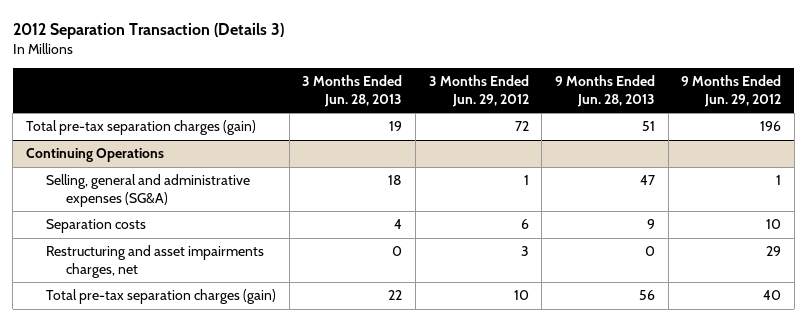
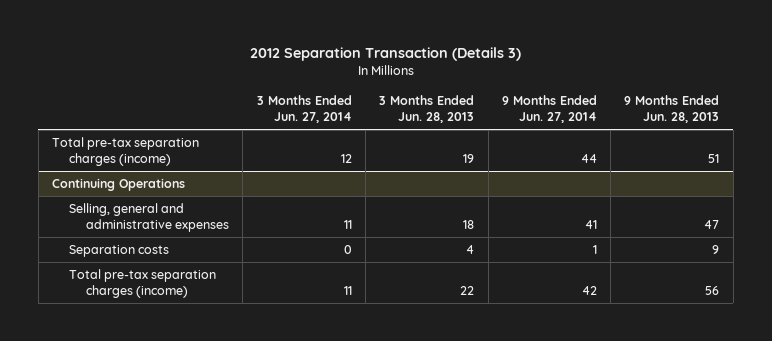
[428,74,529,107] 3 Months Ended Jun. 29, 2012 -> none
[681,74,782,107] 9 Months Ended Jun. 29, 2012 -> none
none -> [256,94,352,124] 3 Months Ended Jun. 27, 2014
none -> [501,94,597,124] 9 Months Ended Jun. 27, 2014
[26,120,257,136] Total pre-tax separation charges (gain) -> [52,136,200,167] Total pre-tax separation charges (income)
[46,174,251,207] Selling, general and administrative expenses (SG&A) -> [69,202,229,233] Selling, general and administrative expenses
[46,245,265,278] Restructuring and asset impairments charges, net -> none
[46,289,277,305] Total pre-tax separation charges (gain) -> [69,268,217,299] Total pre-tax separation charges (income)

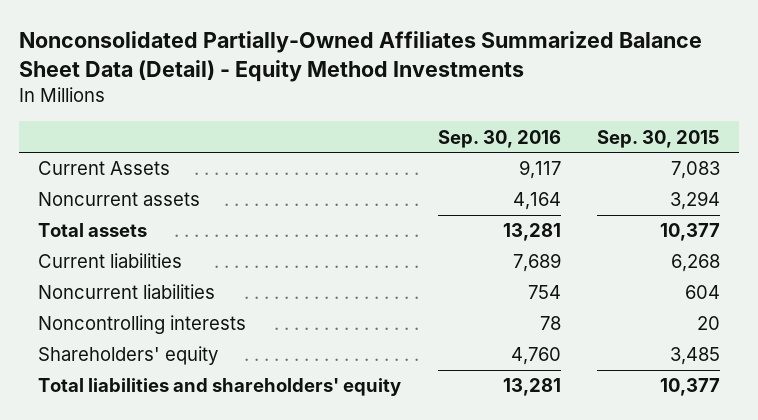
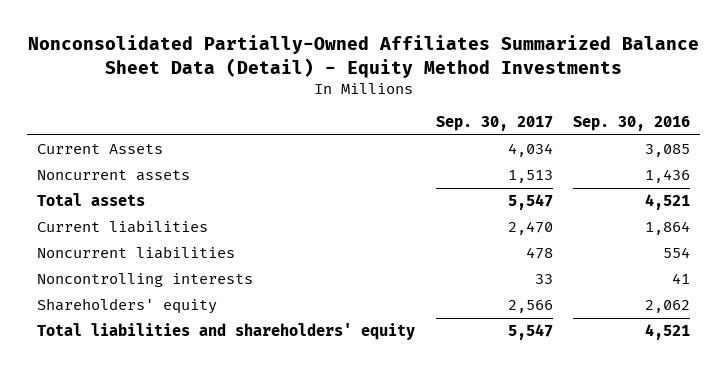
[597,129,721,148] Sep. 30, 2015 -> none
none -> [435,116,553,132] Sep. 30, 2017
[518,160,561,180] 9,117 -> [645,144,691,158] 3,085
[512,192,561,211] 4,164 -> [645,169,691,184] 1,436
[502,223,561,242] 13,281 -> [645,194,691,211] 4,521
[512,253,561,273] 7,689 -> [645,221,691,236] 1,864
[527,285,561,300] 754 -> [663,247,691,259] 554
[539,316,561,331] 78 -> [672,273,691,285] 41
[510,347,561,366] 4,760 -> [645,300,691,314] 2,062
[502,378,561,397] 13,281 -> [645,324,691,341] 4,521

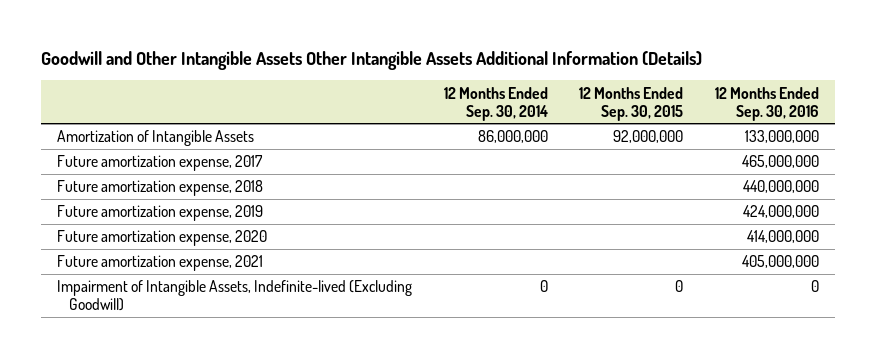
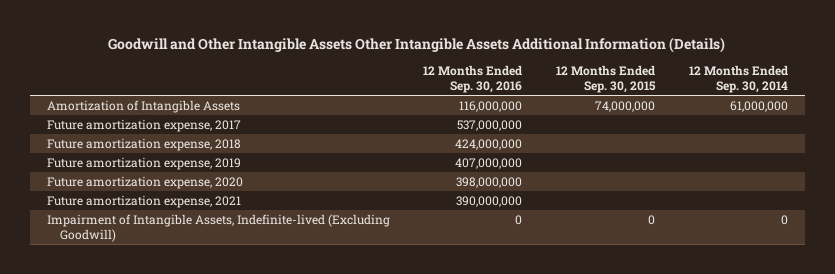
[477,130,548,144] 86,000,000 -> [729,101,788,113] 61,000,000
[613,130,684,144] 92,000,000 -> [595,101,656,113] 74,000,000
[745,130,820,144] 133,000,000 -> [459,101,523,113] 116,000,000
[742,155,820,169] 465,000,000 -> [457,120,523,132] 537,000,000
[743,180,820,194] 440,000,000 -> [455,139,523,151] 424,000,000
[743,205,820,219] 424,000,000 -> [455,158,523,170] 407,000,000
[747,230,820,244] 414,000,000 -> [456,177,523,189] 398,000,000
[742,255,820,269] 405,000,000 -> [456,196,523,208] 390,000,000

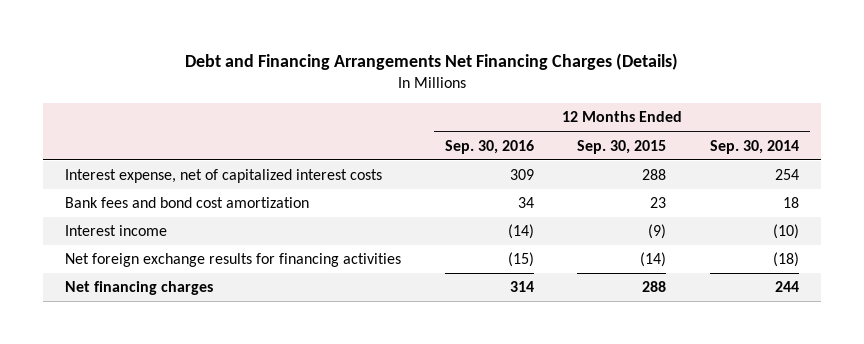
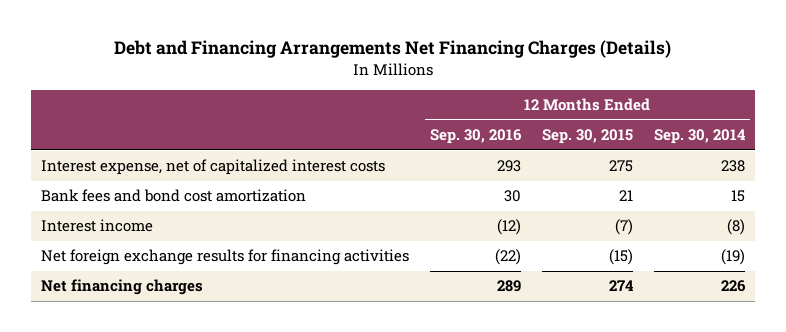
[509,169,534,181] 309 -> [496,160,521,173] 293
[642,169,667,181] 288 -> [608,160,633,173] 275
[775,169,800,181] 254 -> [720,160,745,173] 238
[517,197,534,209] 34 -> [503,190,521,203] 30
[650,197,667,209] 23 -> [618,190,633,202] 21
[783,197,800,209] 18 -> [730,190,745,203] 15
[507,224,534,240] (14) -> [496,219,521,236] (12)
[648,224,667,240] (9) -> [614,219,633,236] (7)
[773,224,800,240] (10) -> [726,219,745,236] (8)
[507,252,534,268] (15) -> [494,249,521,266] (22)
[640,252,667,268] (14) -> [608,249,633,266] (15)
[773,252,800,268] (18) -> [720,249,745,266] (19)
[509,281,534,293] 314 -> [496,280,521,293] 289
[642,281,667,293] 288 -> [608,280,634,292] 274
[775,281,800,293] 244 -> [720,280,746,293] 226

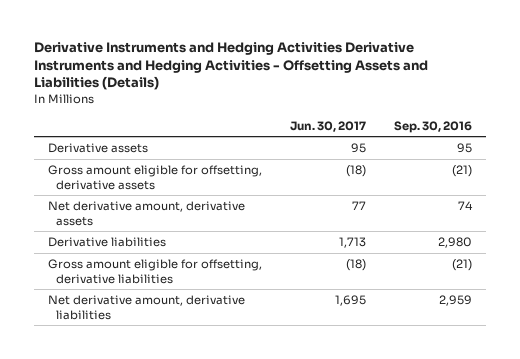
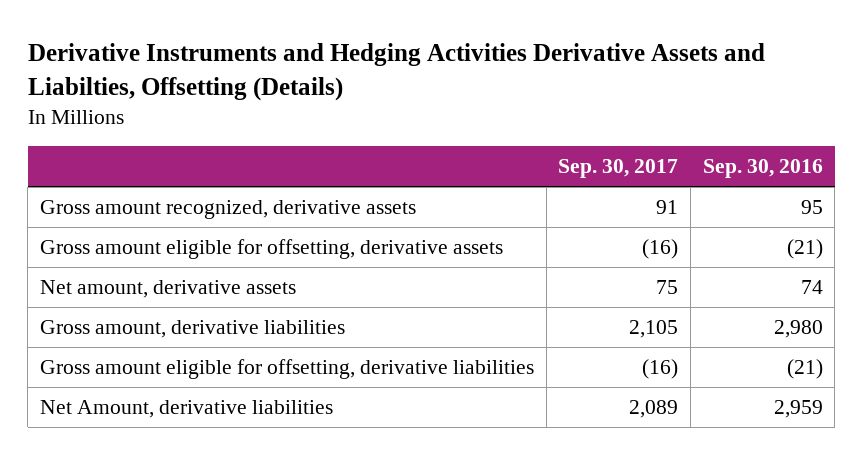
[34,41,429,91] Derivative Instruments and Hedging Activities Derivative Instruments and Hedging Activities - Offsetting Assets and Liabilities (Details) -> [27,43,765,101] Derivative Instruments and Hedging Activities Derivative Assets and Liabilties, Offsetting (Details)
[290,120,367,132] Jun. 30, 2017 -> none
none -> [558,158,679,178] Sep. 30, 2017
[48,143,149,154] Derivative assets -> [39,200,416,220] Gross amount recognized, derivative assets
[48,201,246,226] Net derivative amount, derivative assets -> [39,280,296,299] Net amount, derivative assets
[48,237,167,248] Derivative liabilities -> [39,320,345,339] Gross amount, derivative liabilities
[48,295,246,320] Net derivative amount, derivative liabilities -> [39,400,333,419] Net Amount, derivative liabilities

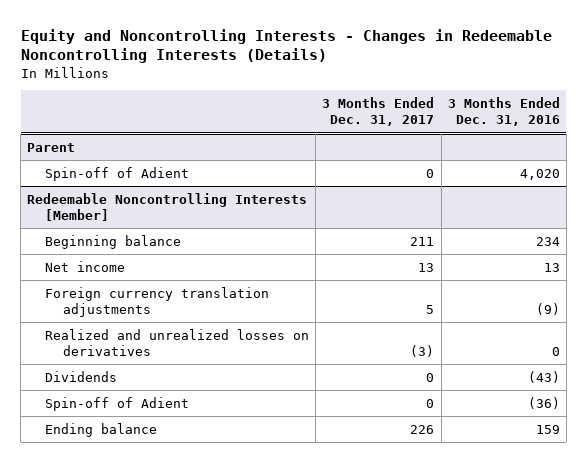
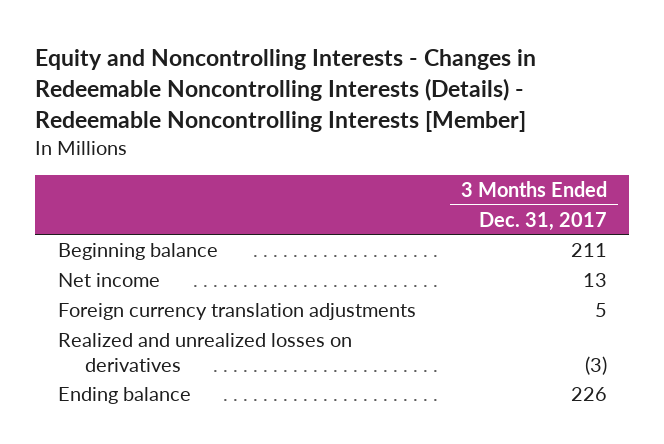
[20,28,552,64] Equity and Noncontrolling Interests - Changes in Redeemable Noncontrolling Interests (Details) -> [35,49,537,133] Equity and Noncontrolling Interests - Changes in Redeemable Noncontrolling Interests (Details) - Redeemable Noncontrolling Interests [Member]
[447,97,560,127] 3 Months Ended Dec. 31, 2016 -> none
[27,142,76,152] Parent -> none
[45,166,190,181] Spin-off of Adient -> none
[27,192,308,221] Redeemable Noncontrolling Interests [Member] -> none
[45,370,118,382] Dividends -> none
[45,396,190,411] Spin-off of Adient -> none

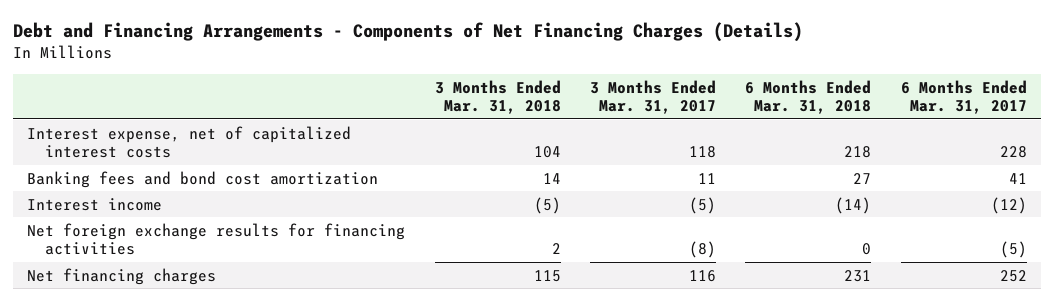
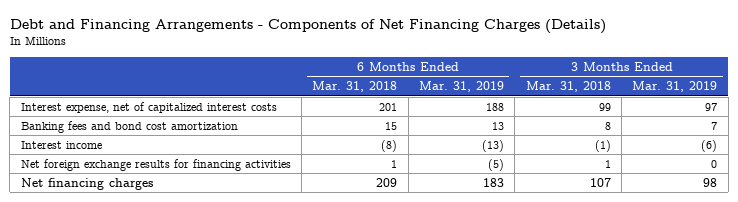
[589,79,716,115] 3 Months Ended Mar. 31, 2017 -> none
[900,79,1027,115] 6 Months Ended Mar. 31, 2017 -> none
none -> [419,81,505,93] Mar. 31, 2019
none -> [632,81,718,93] Mar. 31, 2019
[533,146,561,159] 104 -> [598,102,611,111] 99
[844,146,872,159] 218 -> [379,102,398,111] 201
[542,172,561,184] 14 -> [604,121,611,130] 8
[853,172,872,184] 27 -> [385,121,398,130] 15
[533,196,561,214] (5) -> [594,139,611,152] (1)
[835,196,872,214] (14) -> [381,139,398,152] (8)
[551,243,561,255] 2 -> [604,159,611,168] 1
[862,243,872,256] 0 -> [391,159,398,168] 1
[533,269,561,282] 115 -> [589,177,611,187] 107
[844,269,872,282] 231 -> [376,177,398,187] 209

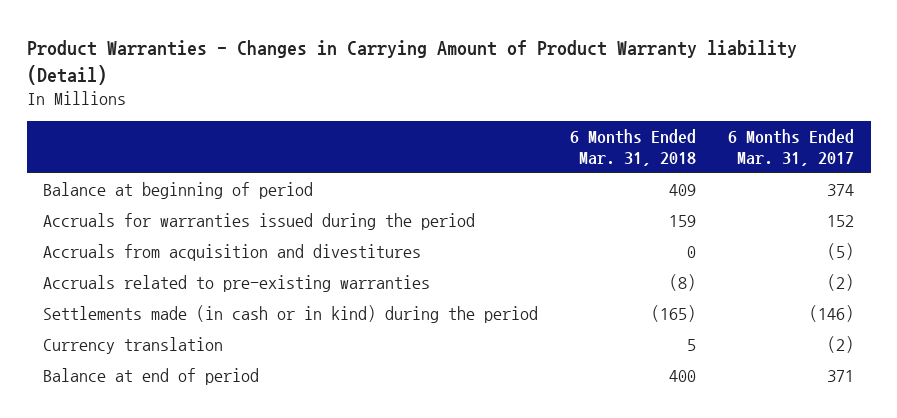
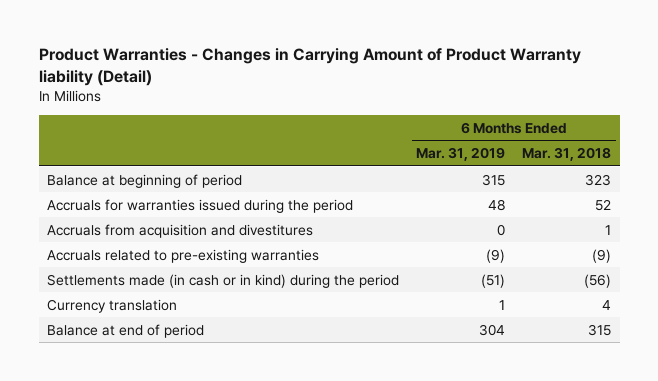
[728,129,855,167] 6 Months Ended Mar. 31, 2017 -> none
none -> [416,146,506,161] Mar. 31, 2019
[669,183,697,196] 409 -> [585,173,612,186] 323
[669,214,697,227] 159 -> [595,198,612,211] 52
[687,245,697,258] 0 -> [605,224,612,235] 1
[669,273,697,291] (8) -> [592,248,612,263] (9)
[651,304,697,322] (165) -> [584,273,612,288] (56)
[687,338,697,351] 5 -> [602,299,612,310] 4
[669,369,697,382] 400 -> [588,323,612,336] 315

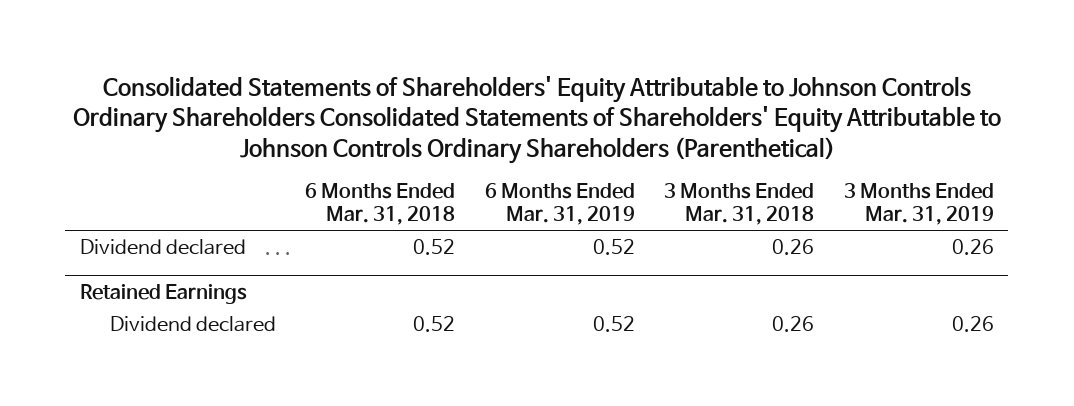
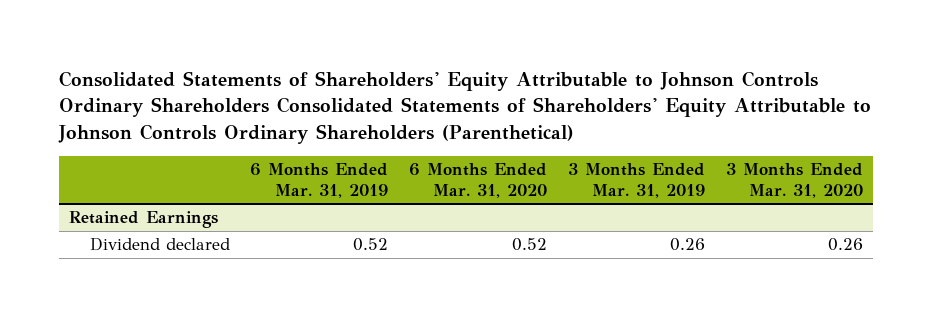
[305,183,456,225] 6 Months Ended Mar. 31, 2018 -> none
[664,183,815,225] 3 Months Ended Mar. 31, 2018 -> none
none -> [409,163,548,198] 6 Months Ended Mar. 31, 2020
none -> [725,163,863,198] 3 Months Ended Mar. 31, 2020
[79,239,246,256] Dividend declared -> none

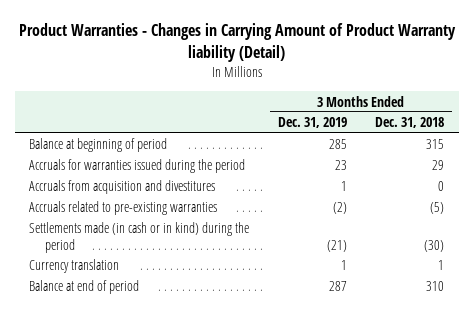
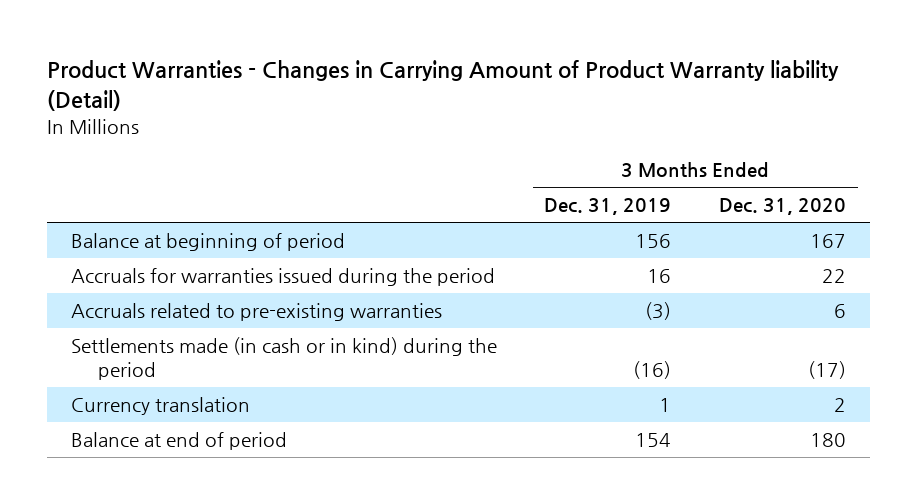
[375,117,445,129] Dec. 31, 2018 -> none
none -> [719,198,847,216] Dec. 31, 2020
[28,180,215,195] Accruals from acquisition and divestitures -> none
[328,139,347,150] 285 -> [635,234,672,249] 156
[334,160,347,171] 23 -> [647,269,672,284] 16
[332,202,347,215] (2) -> [645,302,672,321] (3)
[326,239,347,252] (21) -> [633,360,672,379] (16)
[328,281,347,292] 287 -> [635,433,672,448] 154

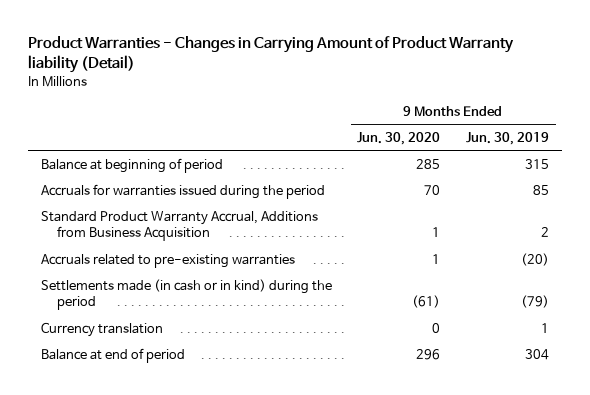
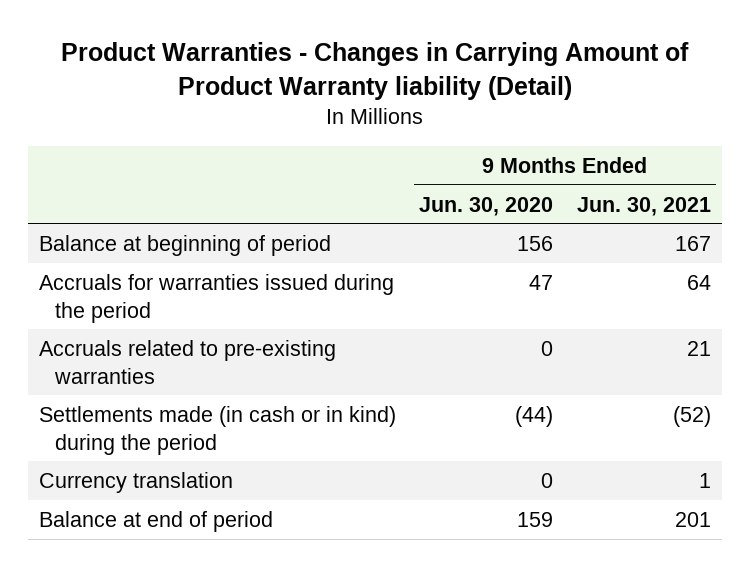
[466,132,550,146] Jun. 30, 2019 -> none
none -> [576,196,711,216] Jun. 30, 2021
[40,210,318,242] Standard Product Warranty Accrual, Additions from Business Acquisition -> none
[416,158,441,169] 285 -> [517,235,554,251] 156
[424,184,441,195] 70 -> [529,274,554,290] 47
[432,253,441,264] 1 -> [541,340,554,356] 0
[412,295,441,309] (61) -> [515,405,554,427] (44)
[416,348,441,360] 296 -> [517,511,554,527] 159

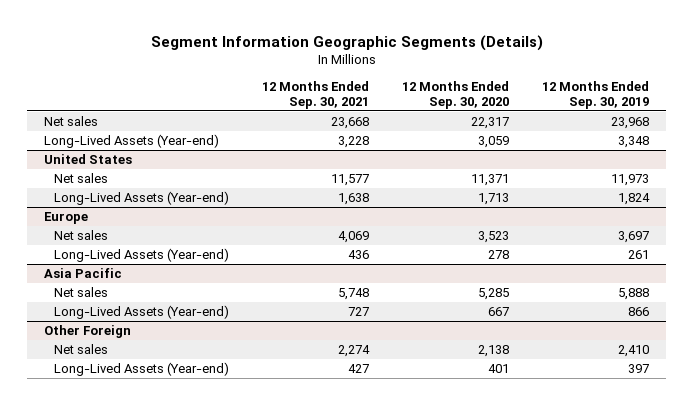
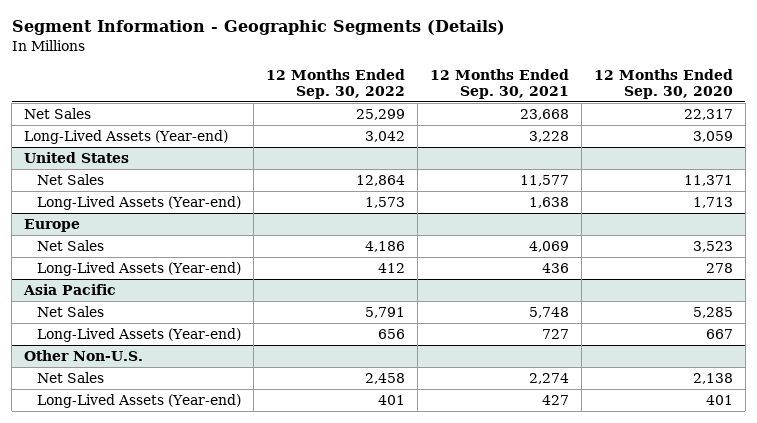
[150,35,543,52] Segment Information Geographic Segments (Details) -> [11,20,505,36] Segment Information - Geographic Segments (Details)
[542,81,650,110] 12 Months Ended Sep. 30, 2019 -> none
none -> [265,69,405,99] 12 Months Ended Sep. 30, 2022
[43,115,98,126] Net sales -> [24,108,92,120] Net Sales
[53,172,108,183] Net sales -> [37,174,105,186] Net Sales
[53,229,108,240] Net sales -> [37,240,105,252] Net Sales
[53,286,108,297] Net sales -> [37,306,105,318] Net Sales
[43,324,131,338] Other Foreign -> [24,350,144,362] Other Non-U.S.
[53,343,108,354] Net sales -> [37,372,105,384] Net Sales

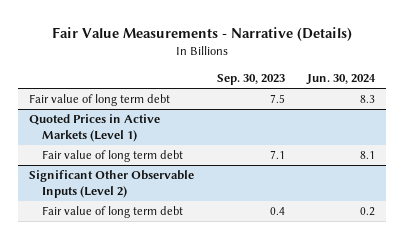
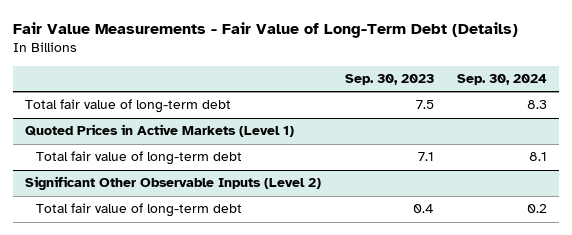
[52,26,353,41] Fair Value Measurements - Narrative (Details) -> [13,22,519,39] Fair Value Measurements - Fair Value of Long-Term Debt (Details)
[305,74,376,86] Jun. 30, 2024 -> none
none -> [457,74,548,86] Sep. 30, 2024
[29,94,171,107] Fair value of long term debt -> [25,99,232,114] Total fair value of long-term debt
[42,150,184,163] Fair value of long term debt -> [36,151,243,166] Total fair value of long-term debt
[42,206,184,219] Fair value of long term debt -> [36,203,243,218] Total fair value of long-term debt

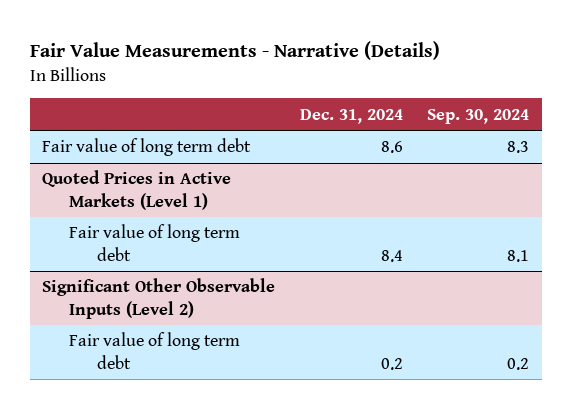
[13,22,519,39] Fair Value Measurements - Fair Value of Long-Term Debt (Details) -> [29,41,440,61] Fair Value Measurements - Narrative (Details)
[344,74,434,86] Sep. 30, 2023 -> none
none -> [299,108,403,124] Dec. 31, 2024
[25,99,232,114] Total fair value of long-term debt -> [42,138,252,157] Fair value of long term debt
[36,151,243,166] Total fair value of long-term debt -> [69,224,241,261] Fair value of long term debt
[36,203,243,218] Total fair value of long-term debt -> [69,332,241,369] Fair value of long term debt

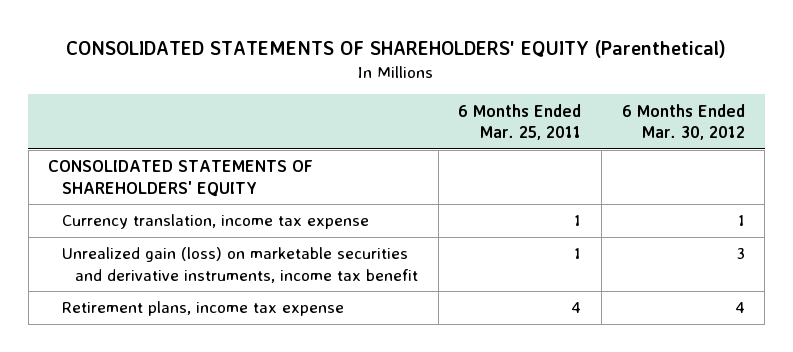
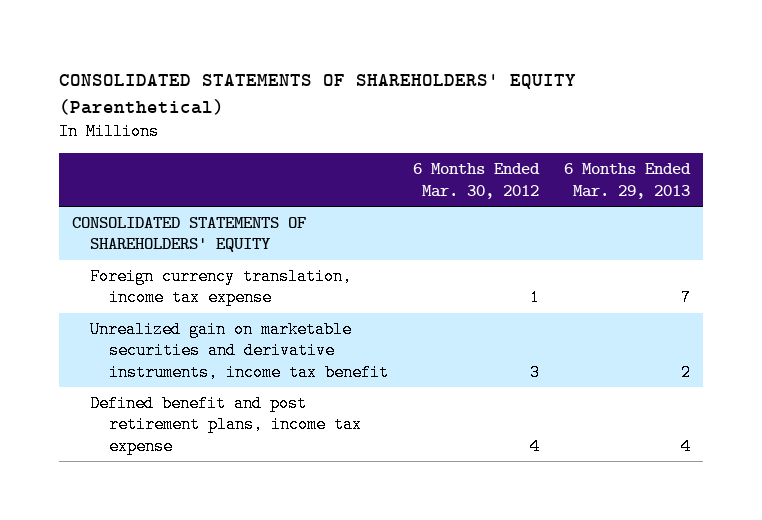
[458,103,582,141] 6 Months Ended Mar. 25, 2011 -> none
none -> [564,163,692,199] 6 Months Ended Mar. 29, 2013
[61,214,369,230] Currency translation, income tax expense -> [90,267,353,307] Foreign currency translation, income tax expense
[61,247,419,283] Unrealized gain (loss) on marketable securities and derivative instruments, income tax benefit -> [90,320,390,381] Unrealized gain on marketable securities and derivative instruments, income tax benefit
[61,301,344,317] Retirement plans, income tax expense -> [90,394,363,455] Defined benefit and post retirement plans, income tax expense

